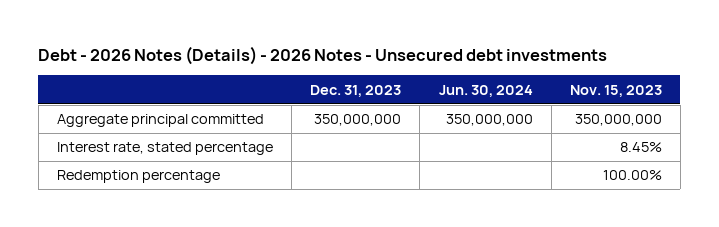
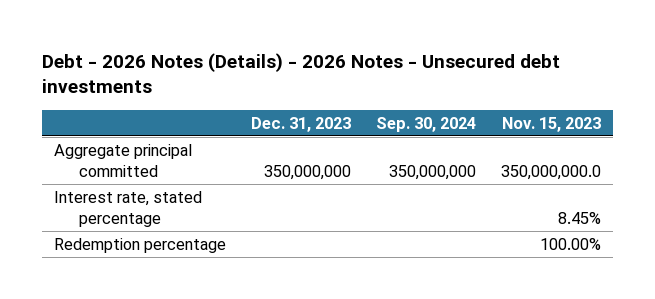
[438,84,533,97] Jun. 30, 2024 -> none
none -> [375,116,476,132] Sep. 30, 2024
[574,114,662,127] 350,000,000 -> [500,164,601,180] 350,000,000.0

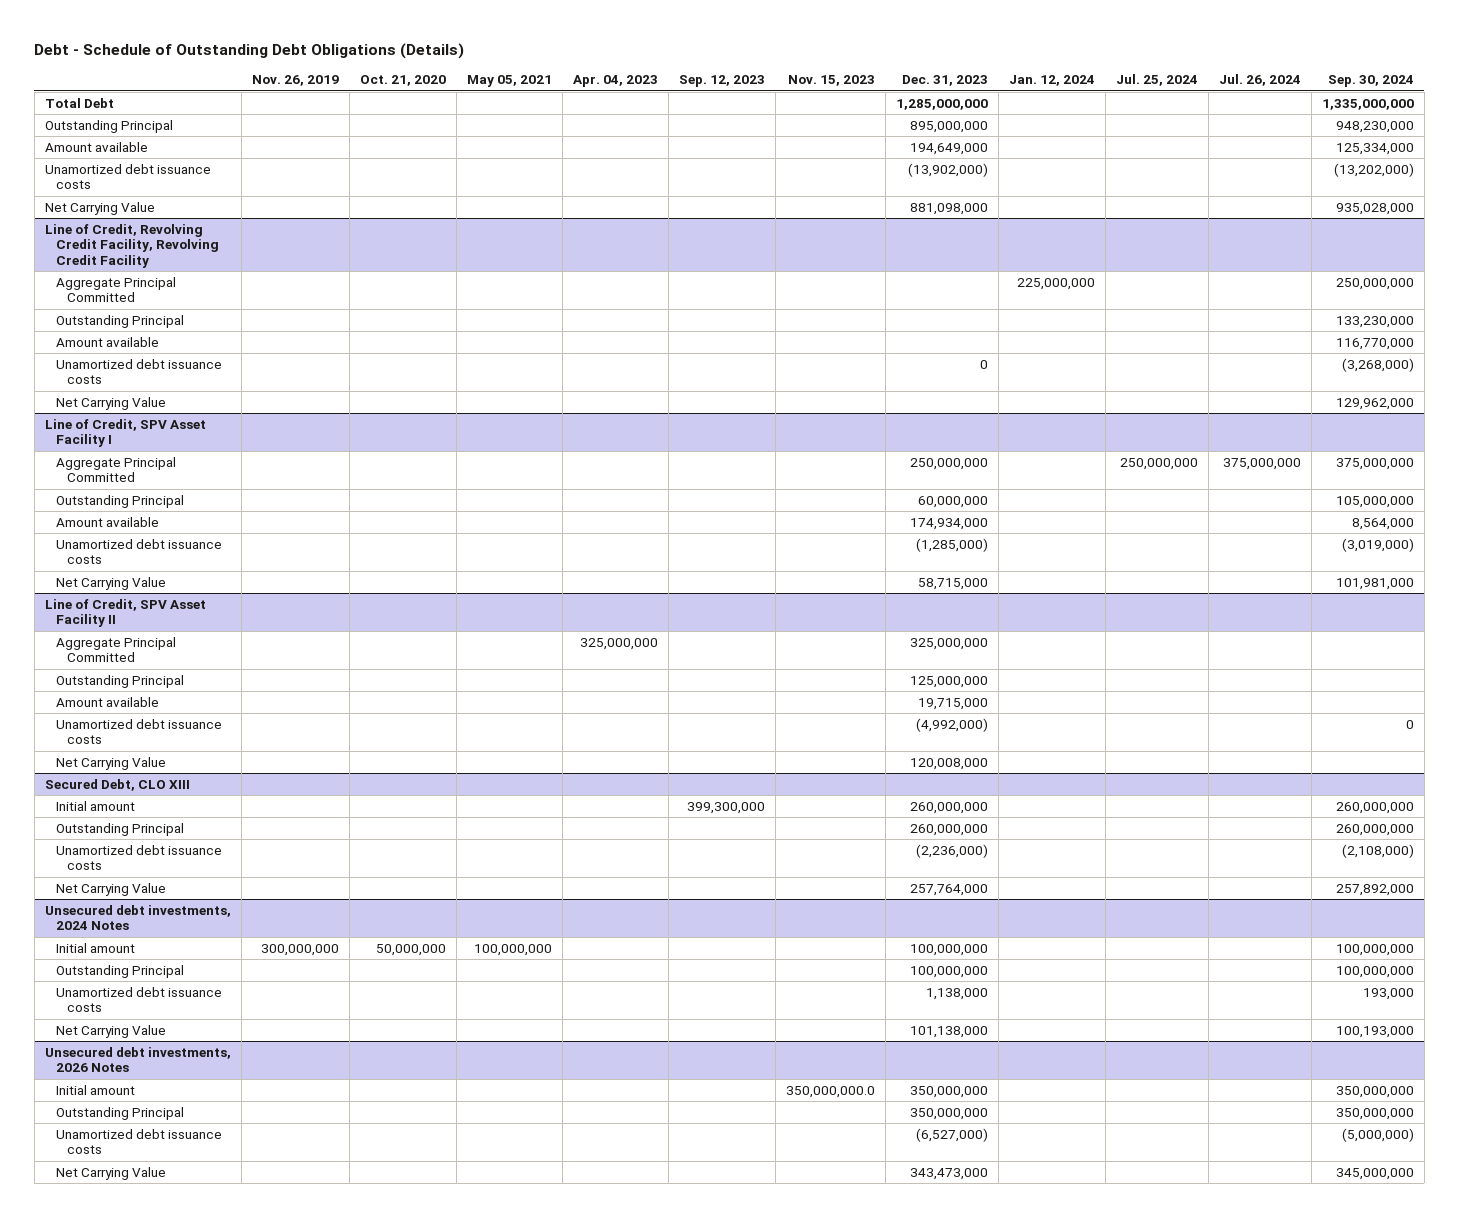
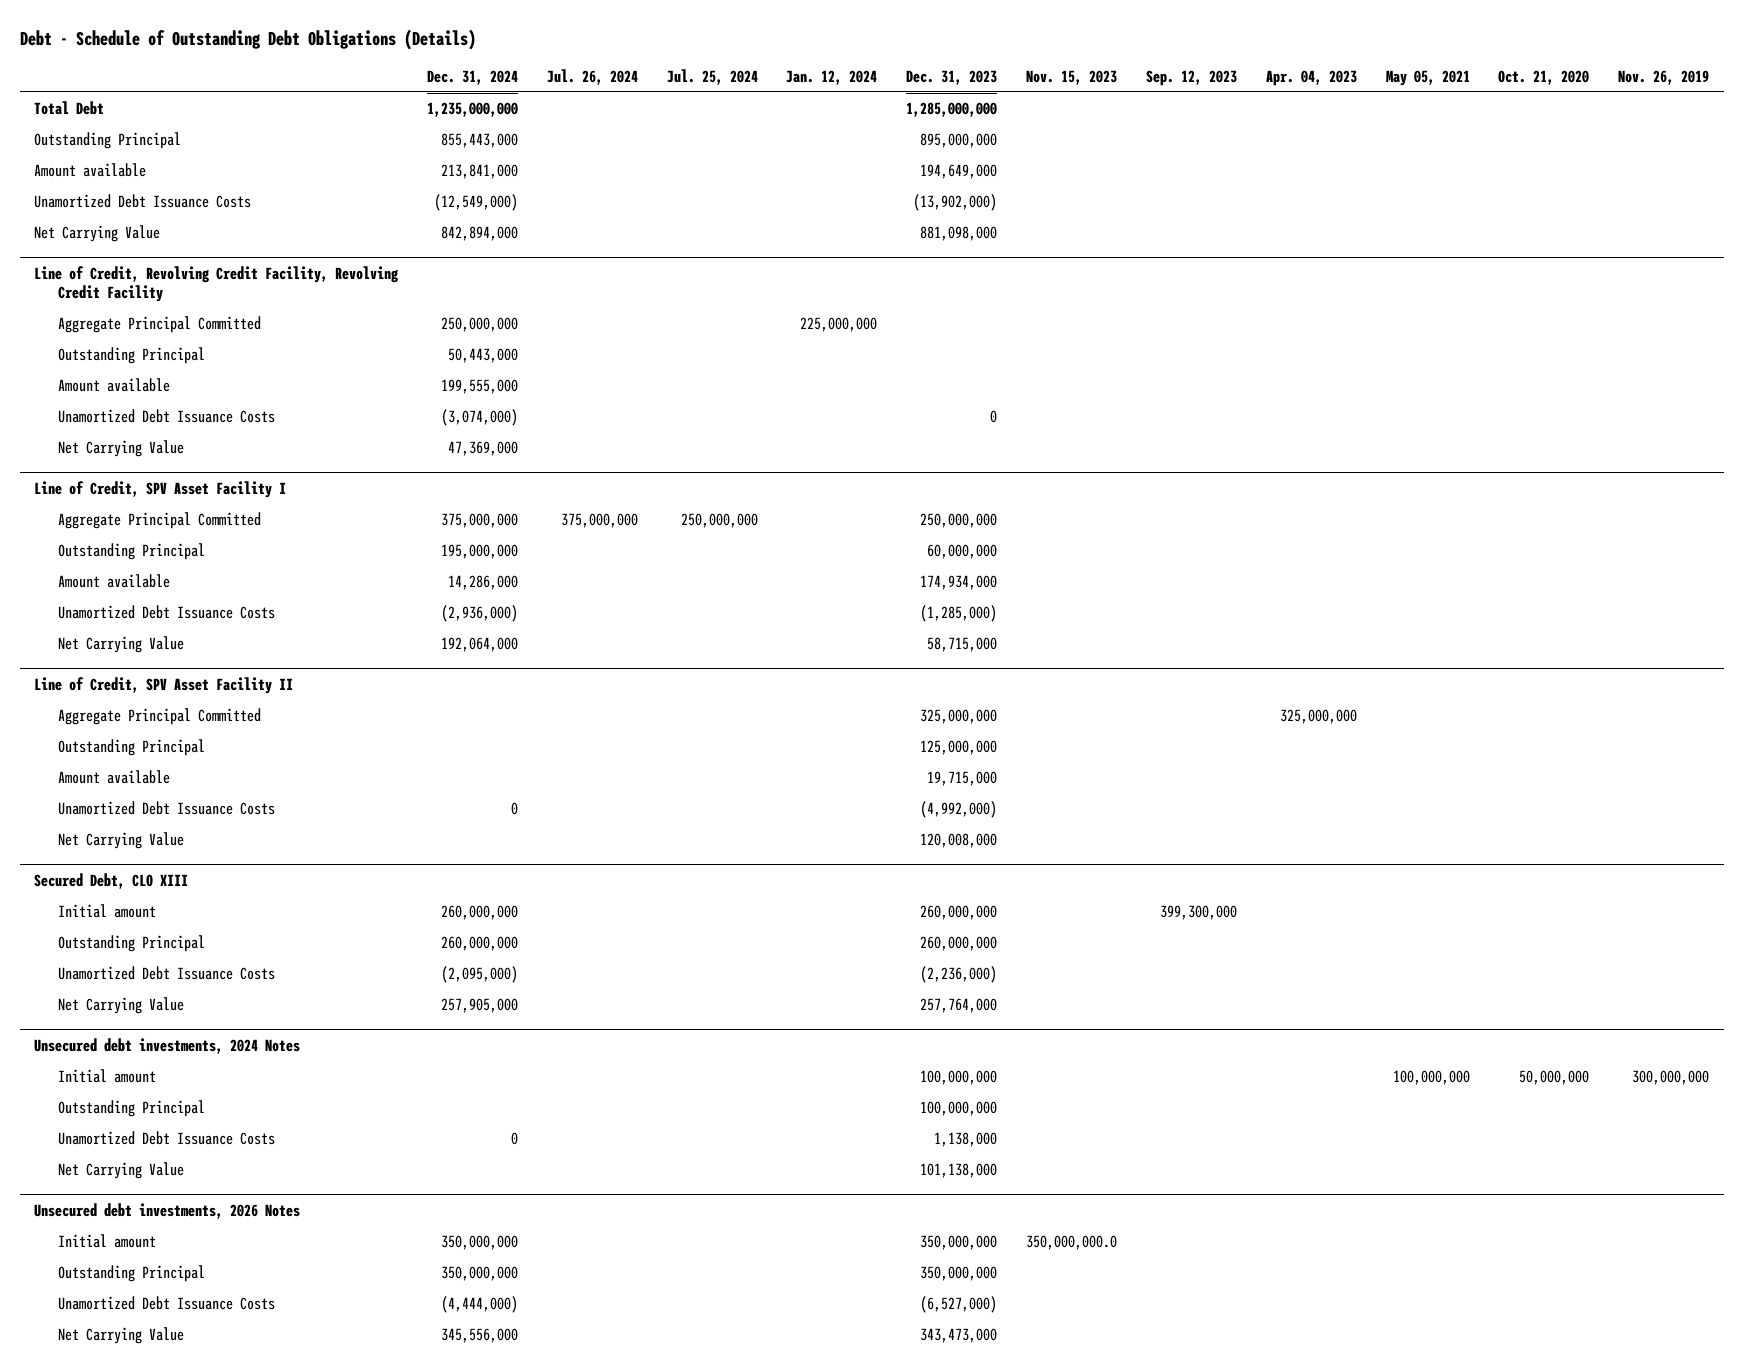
[1327,75,1414,88] Sep. 30, 2024 -> none
none -> [426,69,518,85] Dec. 31, 2024
[44,163,211,190] Unamortized debt issuance costs -> [34,194,252,209] Unamortized Debt Issuance Costs
[55,358,222,385] Unamortized debt issuance costs -> [58,409,276,424] Unamortized Debt Issuance Costs
[55,538,222,565] Unamortized debt issuance costs -> [58,605,276,620] Unamortized Debt Issuance Costs
[55,718,222,745] Unamortized debt issuance costs -> [58,801,276,816] Unamortized Debt Issuance Costs
[55,844,222,871] Unamortized debt issuance costs -> [58,966,276,981] Unamortized Debt Issuance Costs
[55,986,222,1013] Unamortized debt issuance costs -> [58,1131,276,1146] Unamortized Debt Issuance Costs
[55,1128,222,1155] Unamortized debt issuance costs -> [58,1296,276,1311] Unamortized Debt Issuance Costs

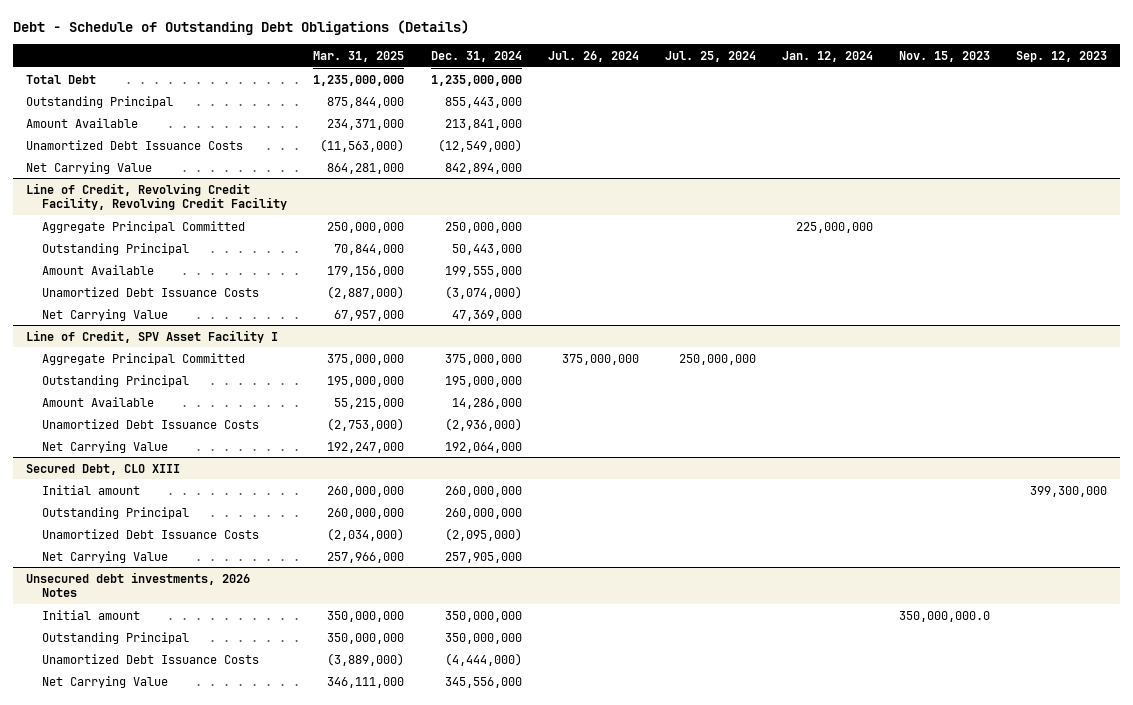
[906,69,998,85] Dec. 31, 2023 -> none
[1265,69,1357,86] Apr. 04, 2023 -> none
[1385,69,1470,86] May 05, 2021 -> none
[1498,69,1590,85] Oct. 21, 2020 -> none
[1618,69,1710,85] Nov. 26, 2019 -> none
none -> [313,50,405,62] Mar. 31, 2025
[34,163,147,178] Amount available -> [26,117,139,128] Amount Available
[58,378,171,393] Amount available -> [42,264,155,275] Amount Available
[58,574,171,589] Amount available -> [42,396,155,407] Amount Available
[34,676,294,694] Line of Credit, SPV Asset Facility II -> none
[58,708,262,726] Aggregate Principal Committed -> none
[58,739,206,757] Outstanding Principal -> none
[58,770,171,785] Amount available -> none
[58,801,276,816] Unamortized Debt Issuance Costs -> none
[58,832,185,850] Net Carrying Value -> none
[34,1037,301,1054] Unsecured debt investments, 2024 Notes -> none
[58,1069,157,1084] Initial amount -> none
[58,1100,206,1118] Outstanding Principal -> none
[58,1131,276,1146] Unamortized Debt Issuance Costs -> none
[58,1162,185,1180] Net Carrying Value -> none

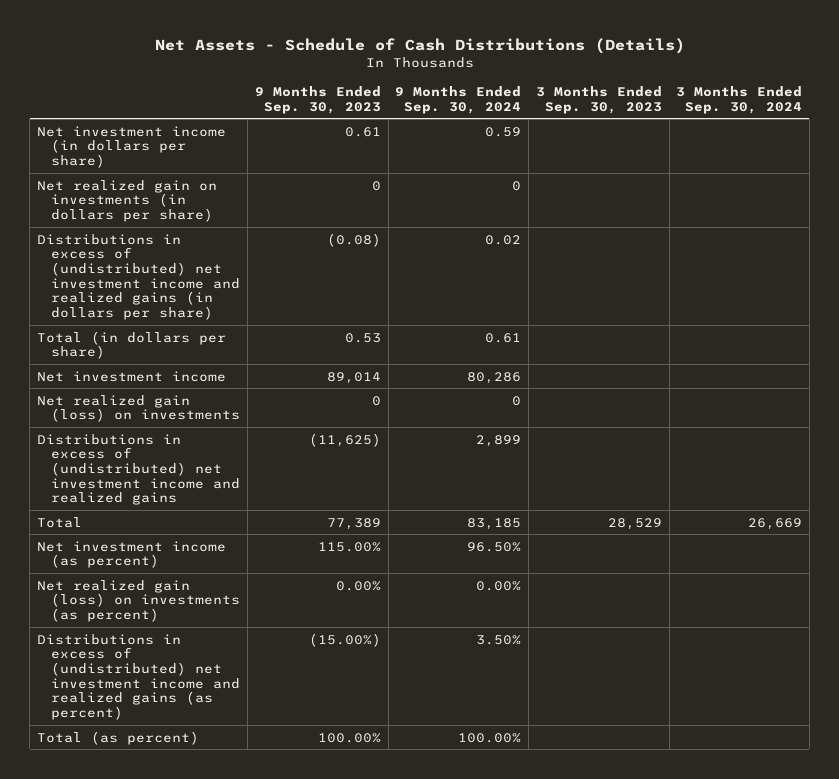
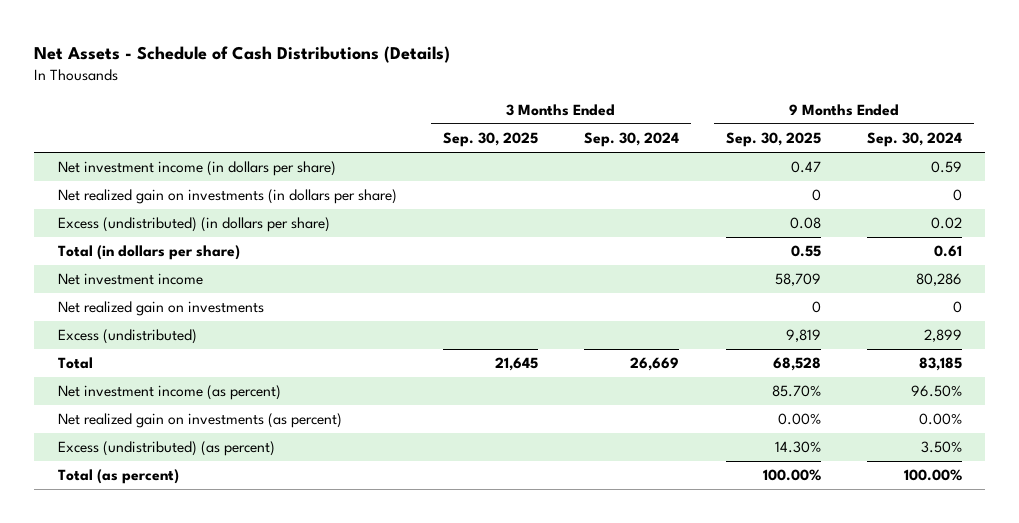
[254,85,381,114] 9 Months Ended Sep. 30, 2023 -> none
[535,85,662,114] 3 Months Ended Sep. 30, 2023 -> none
none -> [442,132,538,148] Sep. 30, 2025
none -> [725,132,821,148] Sep. 30, 2025
[37,233,241,321] Distributions in excess of (undistributed) net investment income and realized gains (in dollars per share) -> [57,217,330,233] Excess (undistributed) (in dollars per share)
[37,394,241,423] Net realized gain (loss) on investments -> [57,301,264,317] Net realized gain on investments
[37,433,241,506] Distributions in excess of (undistributed) net investment income and realized gains -> [57,329,197,345] Excess (undistributed)
[37,579,241,622] Net realized gain (loss) on investments (as percent) -> [57,413,342,429] Net realized gain on investments (as percent)
[37,633,241,721] Distributions in excess of (undistributed) net investment income and realized gains (as percent) -> [57,441,275,457] Excess (undistributed) (as percent)

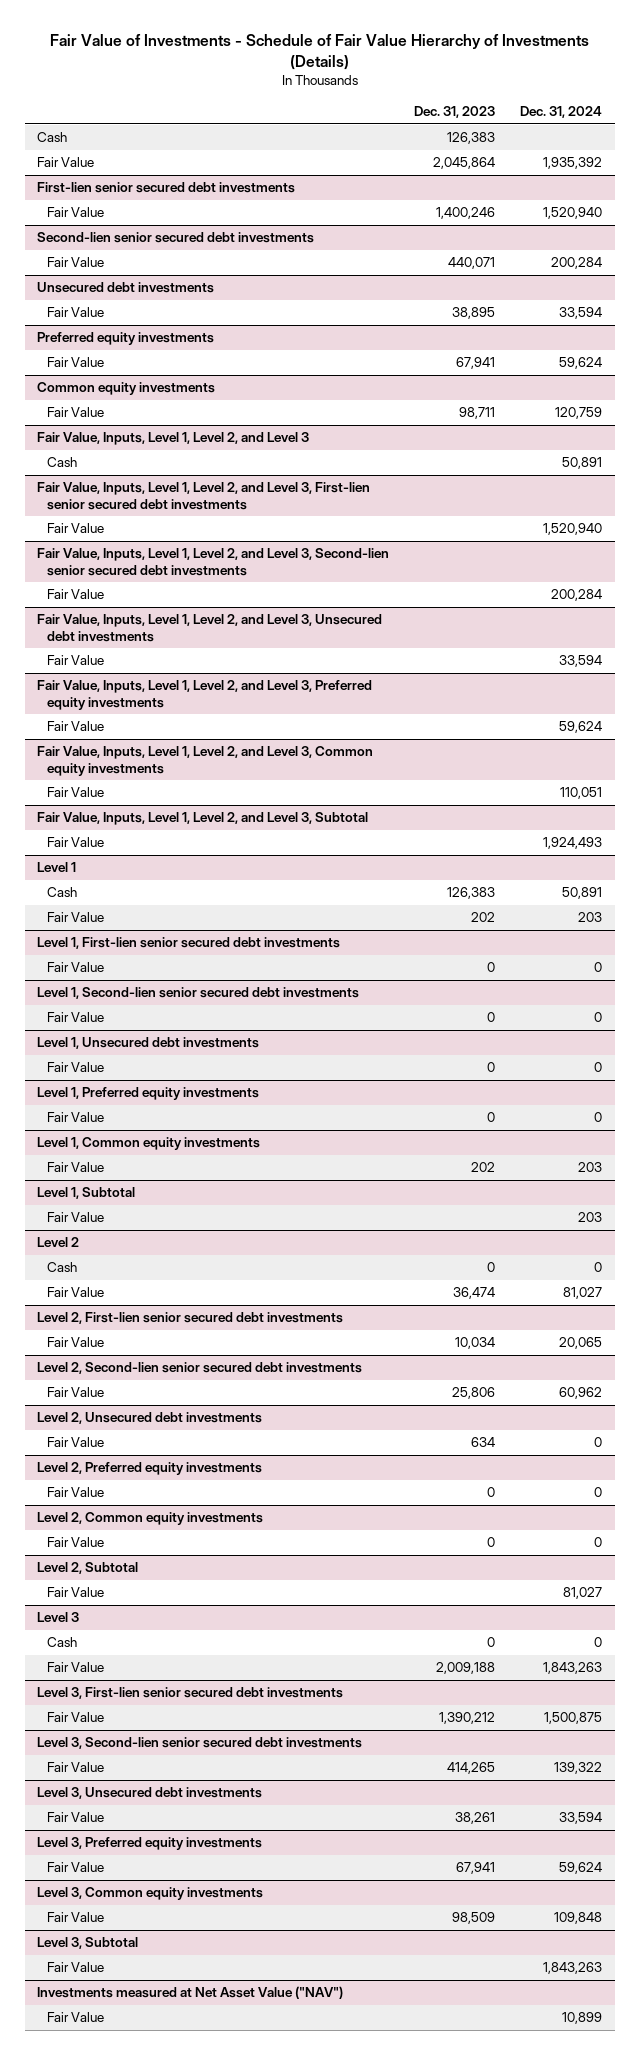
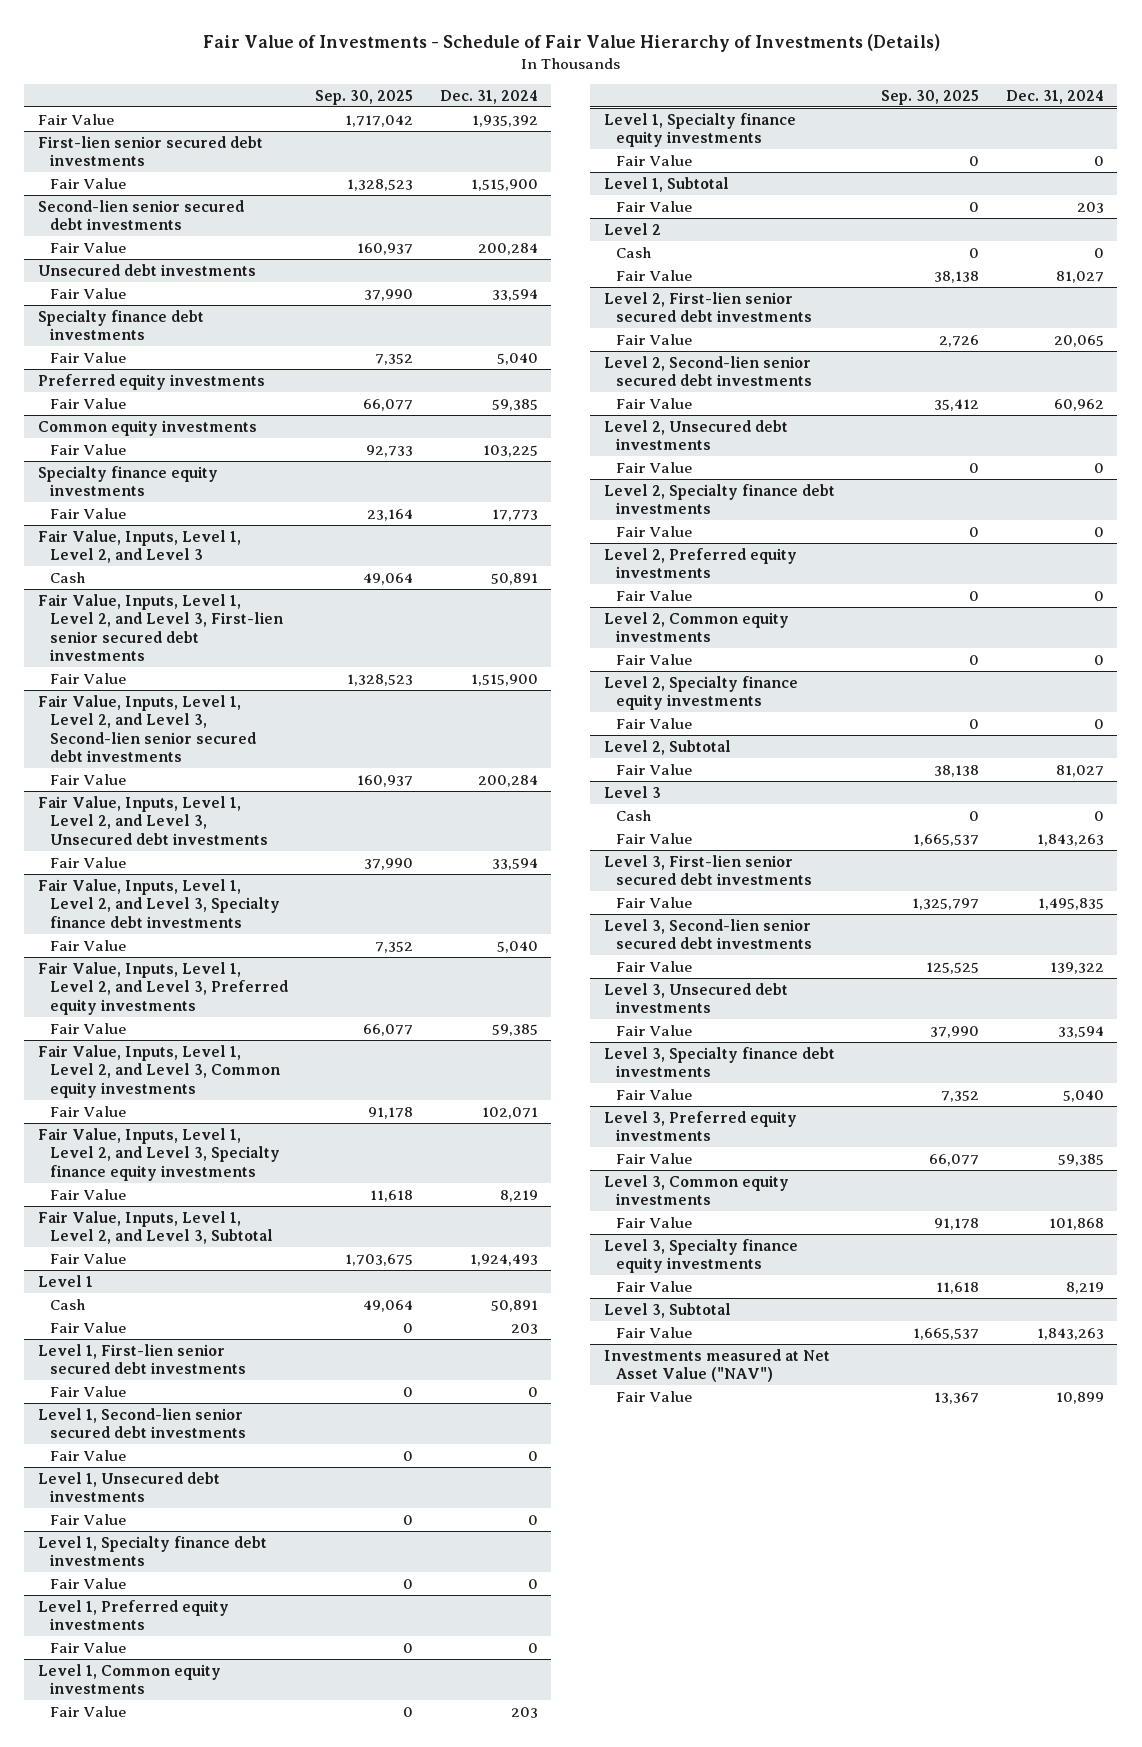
[414,106,496,119] Dec. 31, 2023 -> none
none -> [314,89,413,105] Sep. 30, 2025
[37,132,68,143] Cash -> none
[543,207,603,220] 1,520,940 -> [470,178,538,191] 1,515,900
none -> [37,309,204,341] Specialty finance debt investments
none -> [49,351,126,363] Fair Value
[559,357,603,370] 59,624 -> [491,398,538,411] 59,385
[555,407,603,420] 120,759 -> [482,444,538,457] 103,225
none -> [37,465,218,497] Specialty finance equity investments
none -> [49,507,126,519] Fair Value
[543,523,603,536] 1,520,940 -> [470,673,538,686] 1,515,900
none -> [37,878,280,928] Fair Value, Inputs, Level 1, Level 2, and Level 3, Specialty finance debt investments
none -> [49,939,126,951] Fair Value
[559,721,603,734] 59,624 -> [491,1023,538,1036] 59,385
[560,787,603,800] 110,051 -> [481,1106,538,1119] 102,071
none -> [37,1127,280,1181] Fair Value, Inputs, Level 1, Level 2, and Level 3, Specialty finance equity investments
none -> [49,1188,126,1200] Fair Value
none -> [37,1535,267,1567] Level 1, Specialty finance debt investments
none -> [49,1577,126,1589] Fair Value
none -> [603,112,796,148] Level 1, Specialty finance equity investments
none -> [615,154,692,166] Fair Value
none -> [603,483,835,515] Level 2, Specialty finance debt investments
none -> [615,525,692,537] Fair Value
none -> [603,675,798,711] Level 2, Specialty finance equity investments
none -> [615,717,692,729] Fair Value
[544,1712,603,1725] 1,500,875 -> [1037,897,1104,910] 1,495,835
none -> [603,1046,835,1078] Level 3, Specialty finance debt investments
none -> [615,1088,692,1100] Fair Value
[559,1862,603,1875] 59,624 -> [1057,1153,1104,1166] 59,385
[554,1912,603,1925] 109,848 -> [1048,1217,1104,1230] 101,868
none -> [603,1238,798,1274] Level 3, Specialty finance equity investments
none -> [615,1280,692,1292] Fair Value

